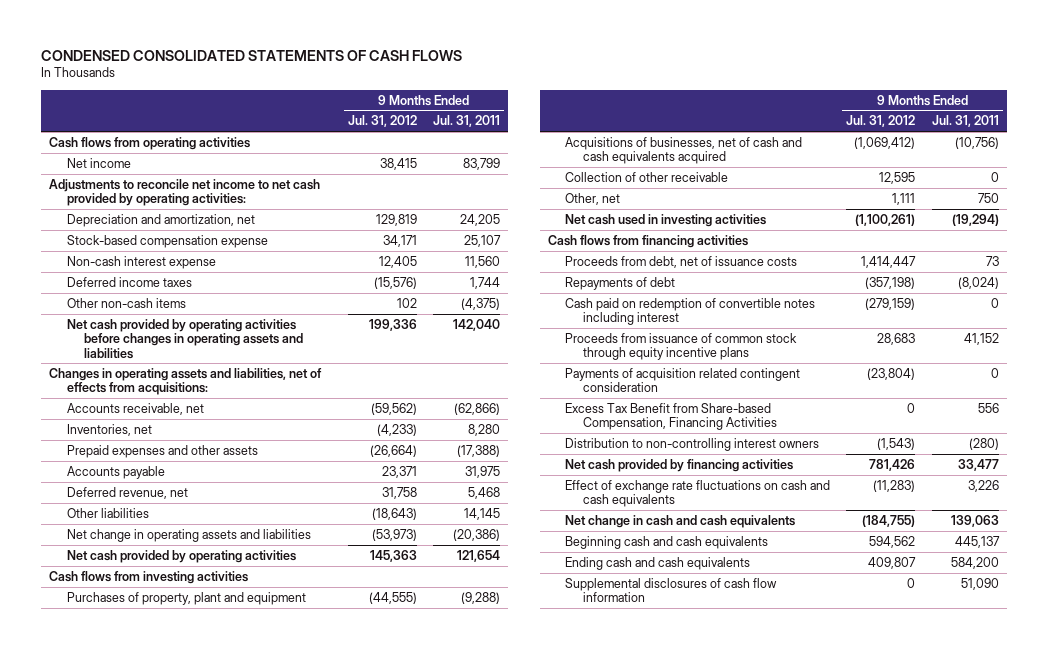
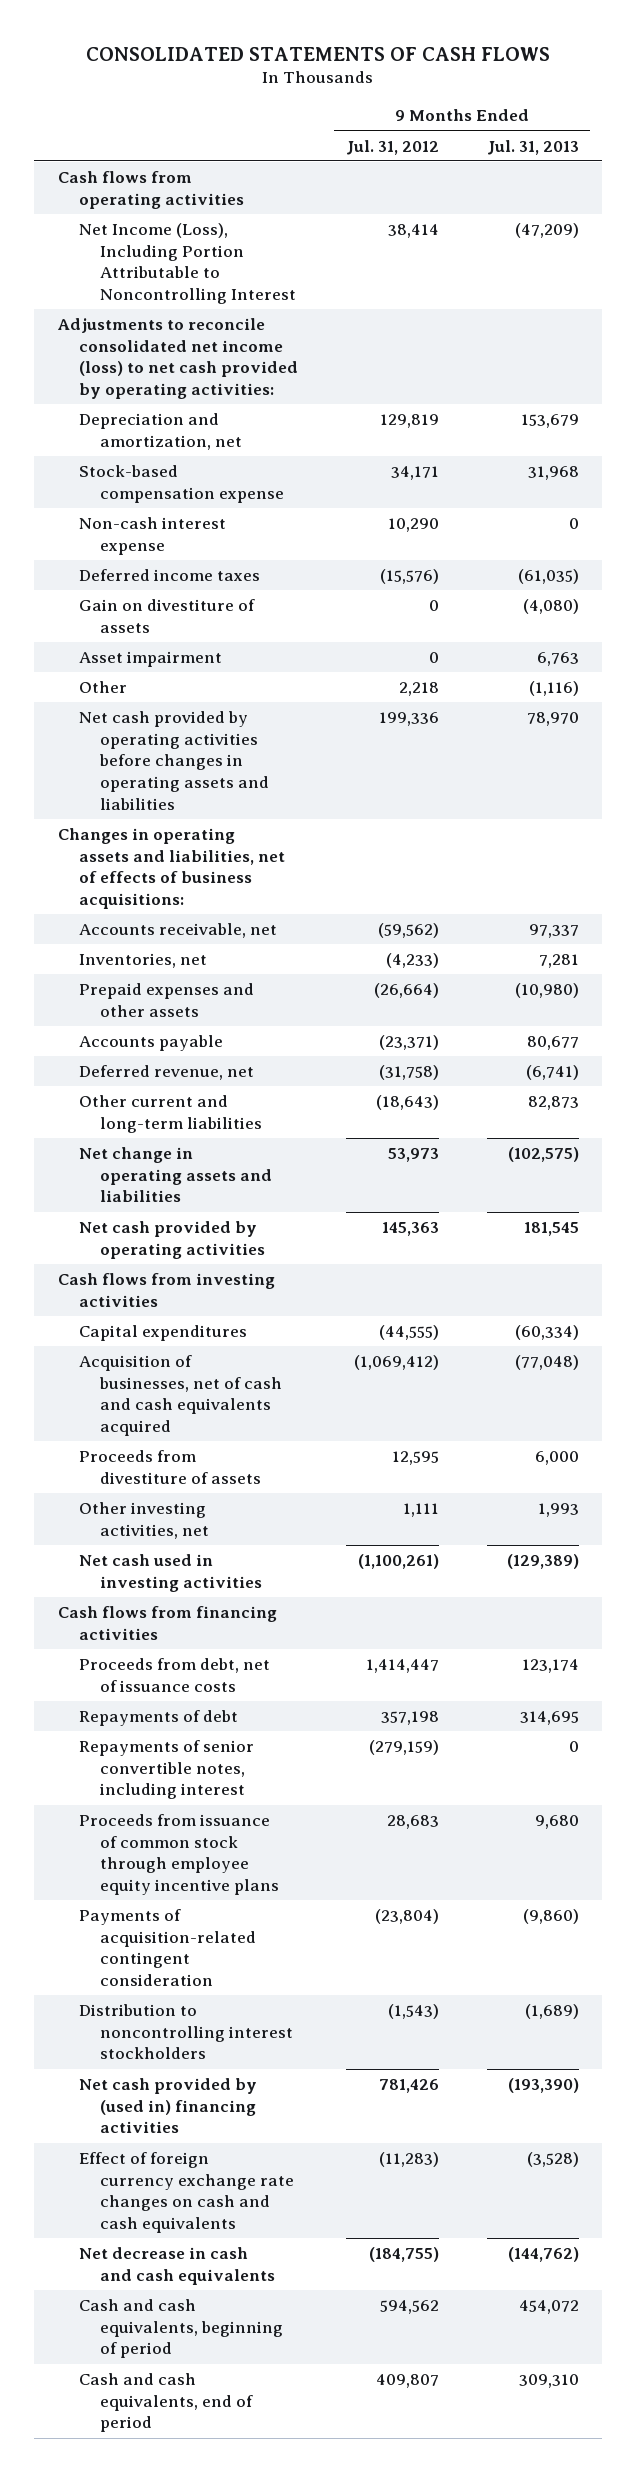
[41,49,463,61] CONDENSED CONSOLIDATED STATEMENTS OF CASH FLOWS -> [86,46,551,61] CONSOLIDATED STATEMENTS OF CASH FLOWS
[433,115,501,128] Jul. 31, 2011 -> none
none -> [486,139,579,155] Jul. 31, 2013
[66,157,131,168] Net income -> [79,222,296,304] Net Income (Loss), Including Portion Attributable to Noncontrolling Interest
[380,157,418,170] 38,415 -> [387,223,439,238] 38,414
[49,178,321,207] Adjustments to reconcile net income to net cash provided by operating activities: -> [57,317,299,399] Adjustments to reconcile consolidated net income (loss) to net cash provided by operating activities:
[379,255,418,268] 12,405 -> [387,517,439,532] 10,290
none -> [79,598,256,633] Gain on divestiture of assets
none -> [79,650,223,667] Asset impairment
[66,297,186,308] Other non-cash items -> [79,680,128,693] Other
[397,297,418,308] 102 -> [398,681,439,696] 2,218
[49,367,323,396] Changes in operating assets and liabilities, net of effects from acquisitions: -> [58,827,286,909] Changes in operating assets and liabilities, net of effects of business acquisitions:
[382,465,418,478] 23,371 -> [378,1034,439,1050] (23,371)
[382,486,418,499] 31,758 -> [378,1064,439,1080] (31,758)
[66,507,149,518] Other liabilities -> [79,1094,262,1133] Other current and long-term liabilities
[372,528,418,541] (53,973) -> [387,1147,439,1162] 53,973
[66,591,306,605] Purchases of property, plant and equipment -> [79,1324,248,1341] Capital expenditures
[565,136,803,165] Acquisitions of businesses, net of cash and cash equivalents acquired -> [79,1354,282,1436] Acquisition of businesses, net of cash and cash equivalents acquired
[565,171,729,182] Collection of other receivable -> [79,1449,261,1484] Proceeds from divestiture of assets
[565,192,621,205] Other, net -> [79,1501,209,1539] Other investing activities, net
[565,402,777,431] Excess Tax Benefit from Share-based Compensation, Financing Activities -> none
[565,577,778,603] Supplemental disclosures of cash flow information -> none
[865,276,916,289] (357,198) -> [380,1710,439,1725] 357,198
[565,297,816,326] Cash paid on redemption of convertible notes including interest -> [79,1739,255,1800] Repayments of senior convertible notes, including interest
[565,332,798,361] Proceeds from issuance of common stock through equity incentive plans -> [79,1813,279,1895] Proceeds from issuance of common stock through employee equity incentive plans
[565,367,801,393] Payments of acquisition related contingent consideration -> [79,1908,256,1986] Payments of acquisition-related contingent consideration
[565,437,820,451] Distribution to non-controlling interest owners -> [79,2003,293,2060] Distribution to noncontrolling interest stockholders
[565,458,794,472] Net cash provided by financing activities -> [79,2077,258,2134] Net cash provided by (used in) financing activities
[565,479,831,508] Effect of exchange rate fluctuations on cash and cash equivalents -> [79,2151,294,2233] Effect of foreign currency exchange rate changes on cash and cash equivalents
[565,514,796,528] Net change in cash and cash equivalents -> [79,2246,275,2285] Net decrease in cash and cash equivalents
[565,535,769,549] Beginning cash and cash equivalents -> [79,2298,283,2359] Cash and cash equivalents, beginning of period
[565,556,751,570] Ending cash and cash equivalents -> [79,2372,253,2433] Cash and cash equivalents, end of period

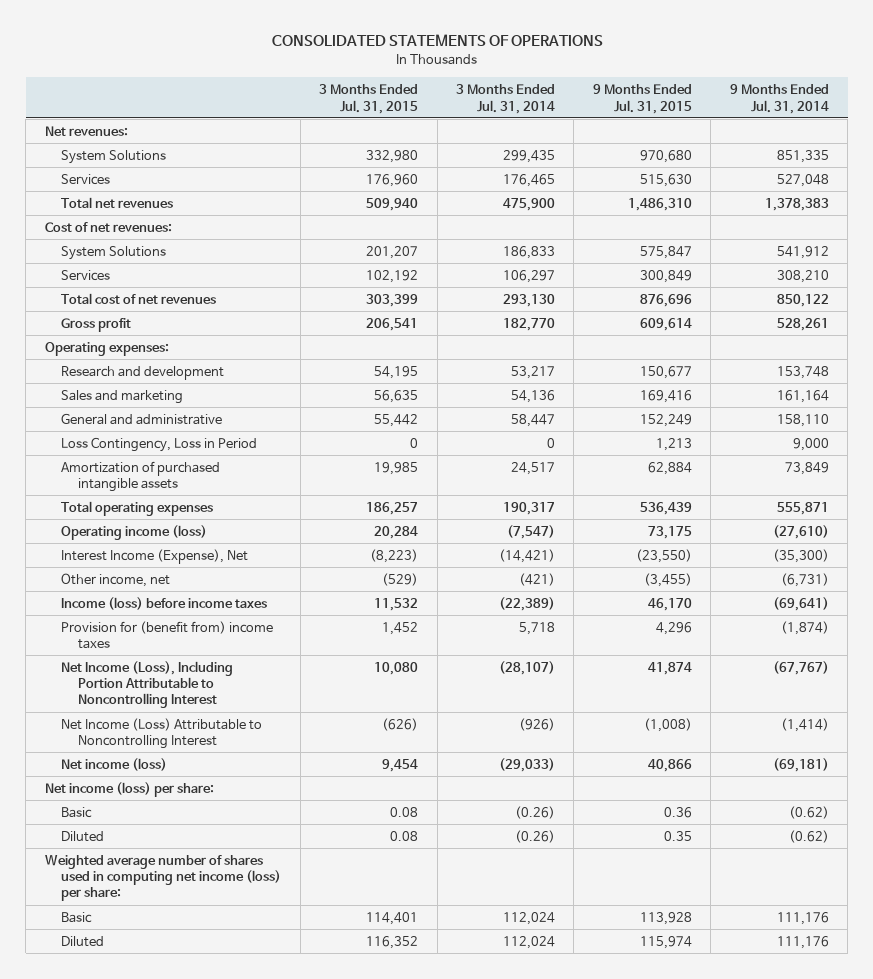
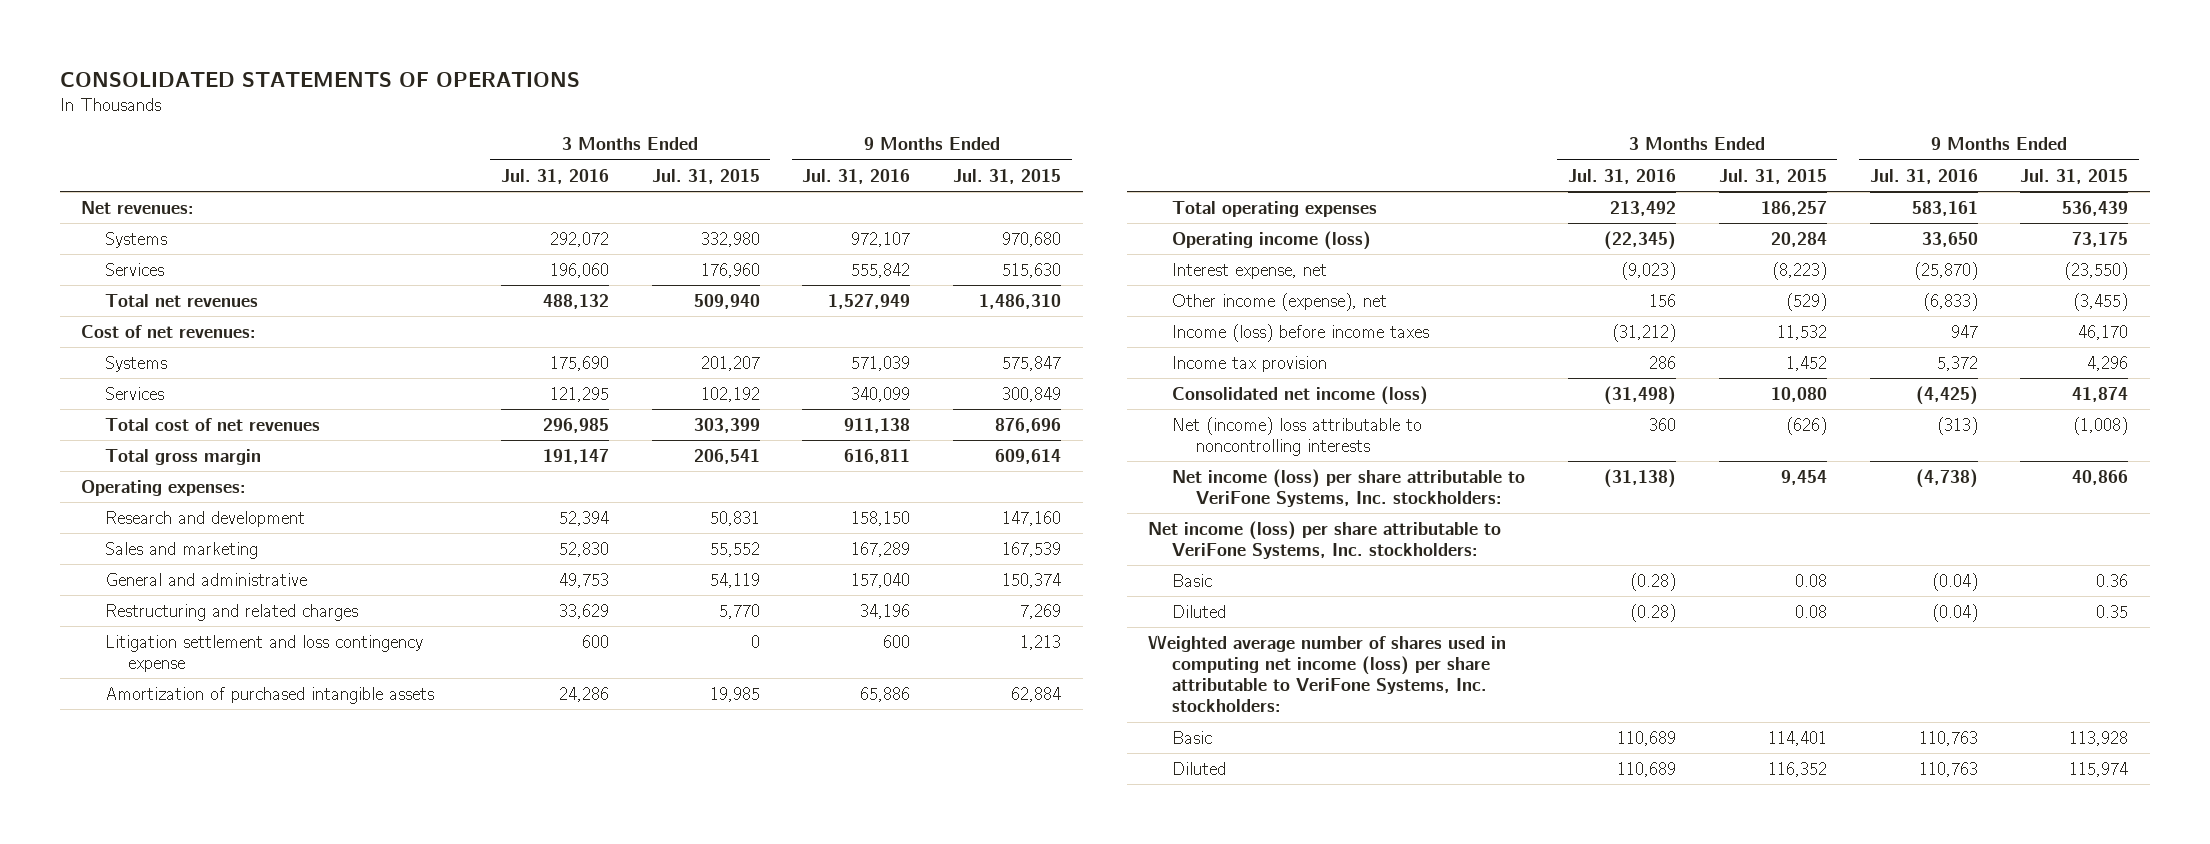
[455,84,555,114] 3 Months Ended Jul. 31, 2014 -> none
[729,84,829,114] 9 Months Ended Jul. 31, 2014 -> none
none -> [500,168,609,184] Jul. 31, 2016
none -> [802,168,911,184] Jul. 31, 2016
[61,149,167,164] System Solutions -> [104,231,167,248] Systems
[61,245,167,260] System Solutions -> [104,355,167,372] Systems
[61,317,132,332] Gross profit -> [104,448,261,465] Total gross margin
[374,365,419,379] 54,195 -> [709,510,760,526] 50,831
[639,365,692,379] 150,677 -> [1002,510,1062,526] 147,160
[374,389,419,403] 56,635 -> [709,541,760,557] 55,552
[639,389,692,403] 169,416 -> [1002,541,1062,557] 167,539
[374,413,419,427] 55,442 -> [709,572,760,588] 54,119
[639,413,692,427] 152,249 -> [1002,572,1062,588] 150,374
none -> [104,603,358,621] Restructuring and related charges
[61,436,258,452] Loss Contingency, Loss in Period -> [104,634,423,672] Litigation settlement and loss contingency expense
[61,548,249,564] Interest Income (Expense), Net -> [1171,262,1327,279] Interest expense, net
[61,572,171,587] Other income, net -> [1171,292,1387,311] Other income (expense), net
[61,620,274,650] Provision for (benefit from) income taxes -> [1171,355,1327,372] Income tax provision
[61,660,234,709] Net Income (Loss), Including Portion Attributable to Noncontrolling Interest -> [1171,385,1428,405] Consolidated net income (loss)
[61,717,263,750] Net Income (Loss) Attributable to Noncontrolling Interest -> [1171,416,1422,456] Net (income) loss attributable to noncontrolling interests
[61,757,168,771] Net income (loss) -> [1171,468,1525,507] Net income (loss) per share attributable to VeriFone Systems, Inc. stockholders:
[44,781,214,797] Net income (loss) per share: -> [1148,520,1502,559] Net income (loss) per share attributable to VeriFone Systems, Inc. stockholders:
[44,854,282,902] Weighted average number of shares used in computing net income (loss) per share: -> [1148,633,1507,713] Weighted average number of shares used in computing net income (loss) per share attributable to VeriFone Systems, Inc. stockholders:

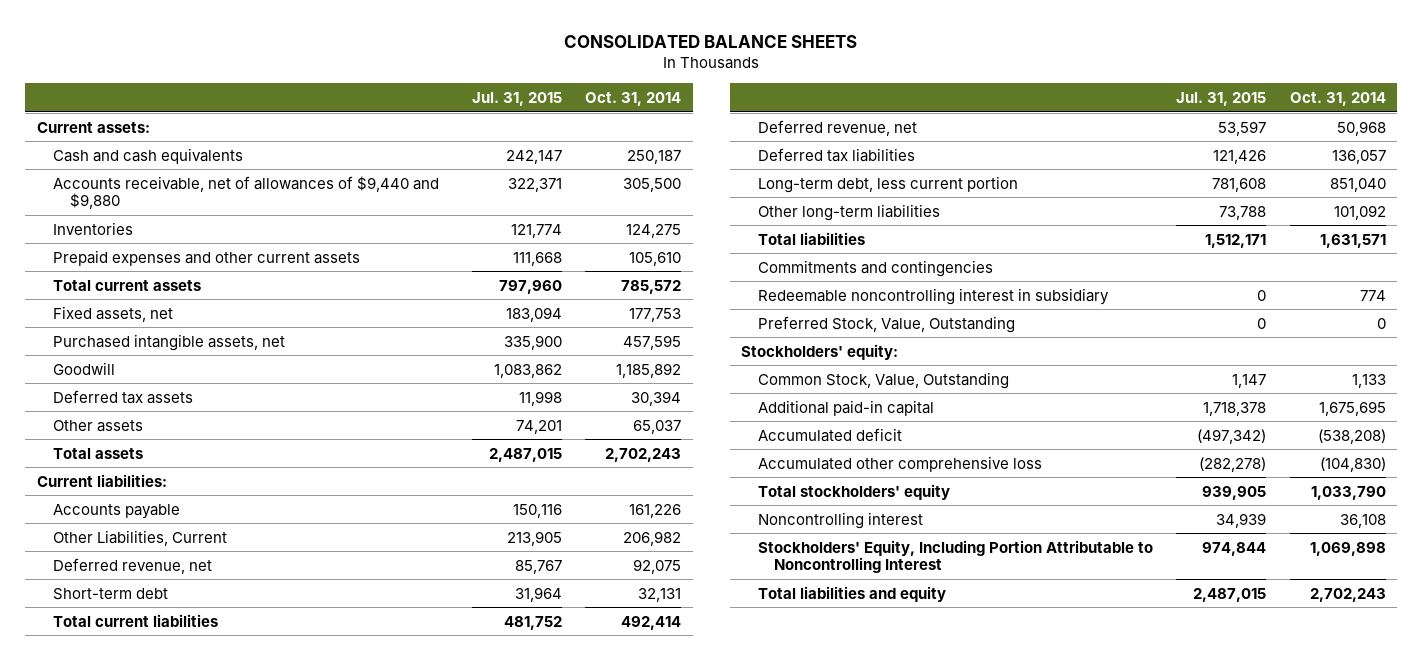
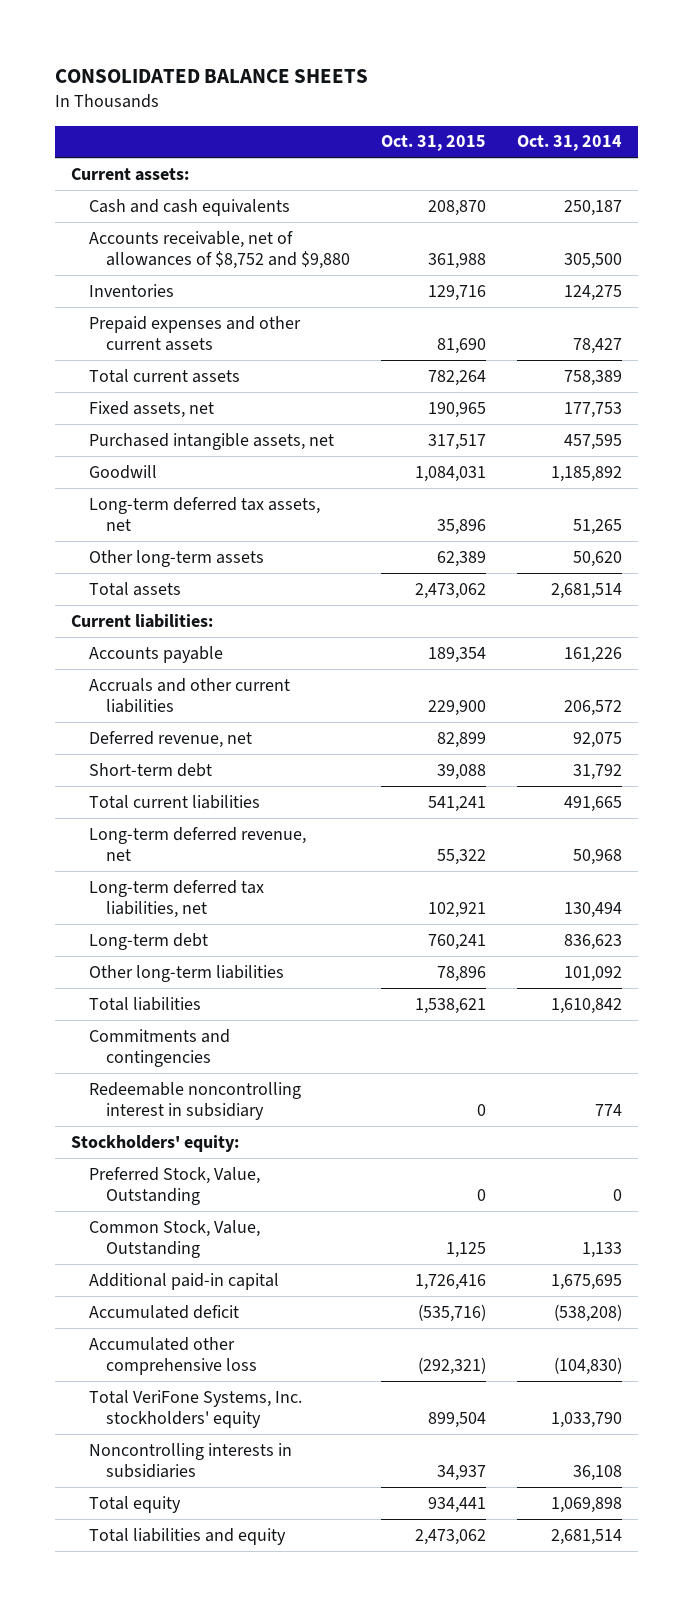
[471,91,562,106] Jul. 31, 2015 -> none
none -> [381,135,487,152] Oct. 31, 2015
[53,175,440,210] Accounts receivable, net of allowances of $9,440 and $9,880 -> [88,230,351,269] Accounts receivable, net of allowances of $8,752 and $9,880
[628,251,681,266] 105,610 -> [573,337,623,354] 78,427
[620,279,681,294] 785,572 -> [564,369,623,386] 758,389
[53,389,194,404] Deferred tax assets -> [88,496,320,531] Long-term deferred tax assets, net
[630,390,681,406] 30,394 -> [573,518,623,535] 51,265
[53,419,144,432] Other assets -> [88,549,264,567] Other long-term assets
[632,419,681,434] 65,037 -> [573,550,623,567] 50,620
[604,447,681,462] 2,702,243 -> [551,582,623,599] 2,681,514
[53,529,228,546] Other Liabilities, Current -> [88,677,290,713] Accruals and other current liabilities
[622,530,681,546] 206,982 -> [564,699,623,716] 206,572
[637,587,681,602] 32,131 -> [573,763,623,780] 31,792
[620,615,681,630] 492,414 -> [564,795,623,812] 491,665
[757,119,917,136] Deferred revenue, net -> [88,826,306,861] Long-term deferred revenue, net
[757,147,915,162] Deferred tax liabilities -> [88,879,264,918] Long-term deferred tax liabilities, net
[1331,149,1386,164] 136,057 -> [564,901,623,918] 130,494
[757,175,1018,193] Long-term debt, less current portion -> [88,932,208,950] Long-term debt
[1329,177,1386,192] 851,040 -> [564,933,623,950] 836,623
[1319,233,1386,248] 1,631,571 -> [551,997,623,1014] 1,610,842
[757,315,1015,333] Preferred Stock, Value, Outstanding -> [88,1166,260,1205] Preferred Stock, Value, Outstanding
[757,483,950,500] Total stockholders' equity -> [88,1389,302,1428] Total VeriFone Systems, Inc. stockholders' equity
[757,511,923,529] Noncontrolling interest -> [88,1442,292,1478] Noncontrolling interests in subsidiaries
[757,539,1153,574] Stockholders' Equity, Including Portion Attributable to Noncontrolling Interest -> [88,1495,181,1513] Total equity
[1309,587,1386,602] 2,702,243 -> [551,1528,623,1545] 2,681,514

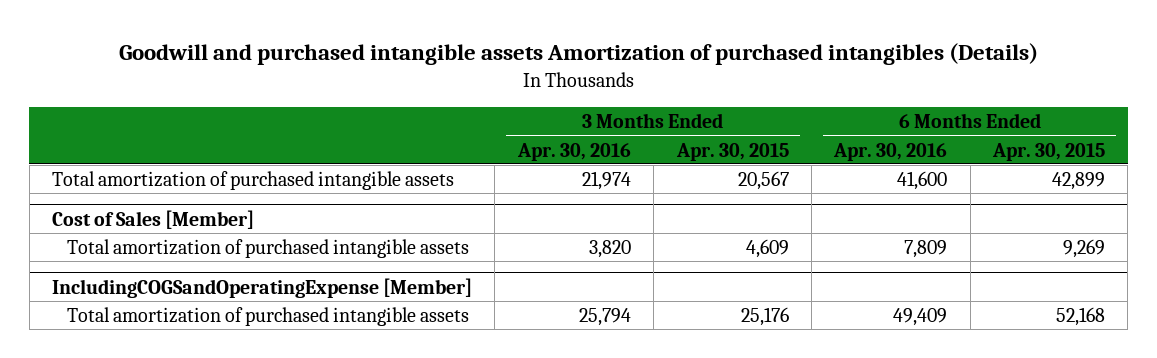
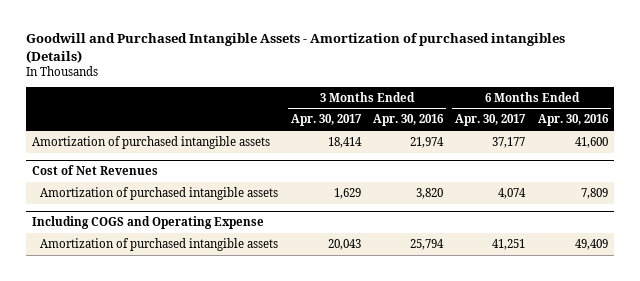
[118,43,1038,66] Goodwill and purchased intangible assets Amortization of purchased intangibles (Details) -> [25,33,565,63] Goodwill and Purchased Intangible Assets - Amortization of purchased intangibles (Details)
[675,142,789,161] Apr. 30, 2015 -> none
[991,142,1105,161] Apr. 30, 2015 -> none
none -> [290,114,362,127] Apr. 30, 2017
none -> [455,114,527,127] Apr. 30, 2017
[52,277,473,298] IncludingCOGSandOperatingExpense [Member] -> none
[52,170,455,190] Total amortization of purchased intangible assets -> [31,135,270,149] Amortization of purchased intangible assets
[52,209,255,229] Cost of Sales [Member] -> [31,164,158,175] Cost of Net Revenues
[67,238,470,258] Total amortization of purchased intangible assets -> [40,186,279,200] Amortization of purchased intangible assets
none -> [31,215,264,229] Including COGS and Operating Expense
[67,306,470,326] Total amortization of purchased intangible assets -> [40,237,279,251] Amortization of purchased intangible assets

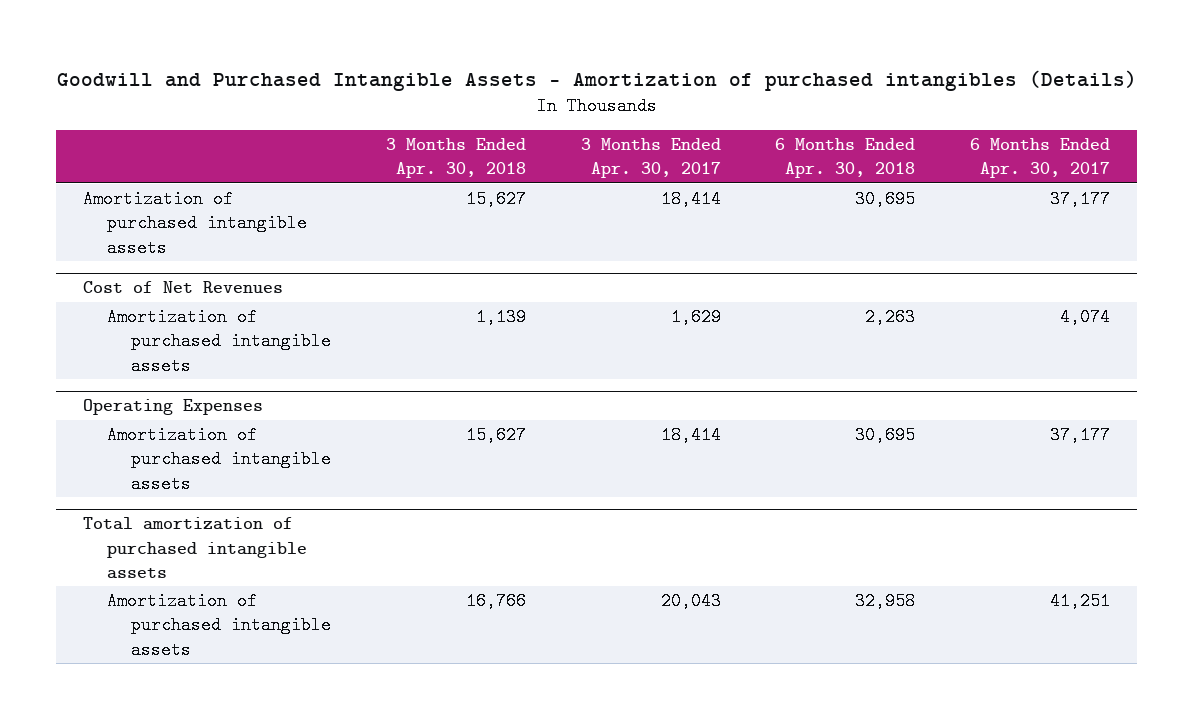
[373,114,445,127] Apr. 30, 2016 -> none
[537,114,609,127] Apr. 30, 2016 -> none
none -> [385,138,526,179] 3 Months Ended Apr. 30, 2018
none -> [775,138,916,179] 6 Months Ended Apr. 30, 2018
none -> [83,399,264,416] Operating Expenses
none -> [107,426,332,493] Amortization of purchased intangible assets
[31,215,264,229] Including COGS and Operating Expense -> [83,517,308,579] Total amortization of purchased intangible assets

